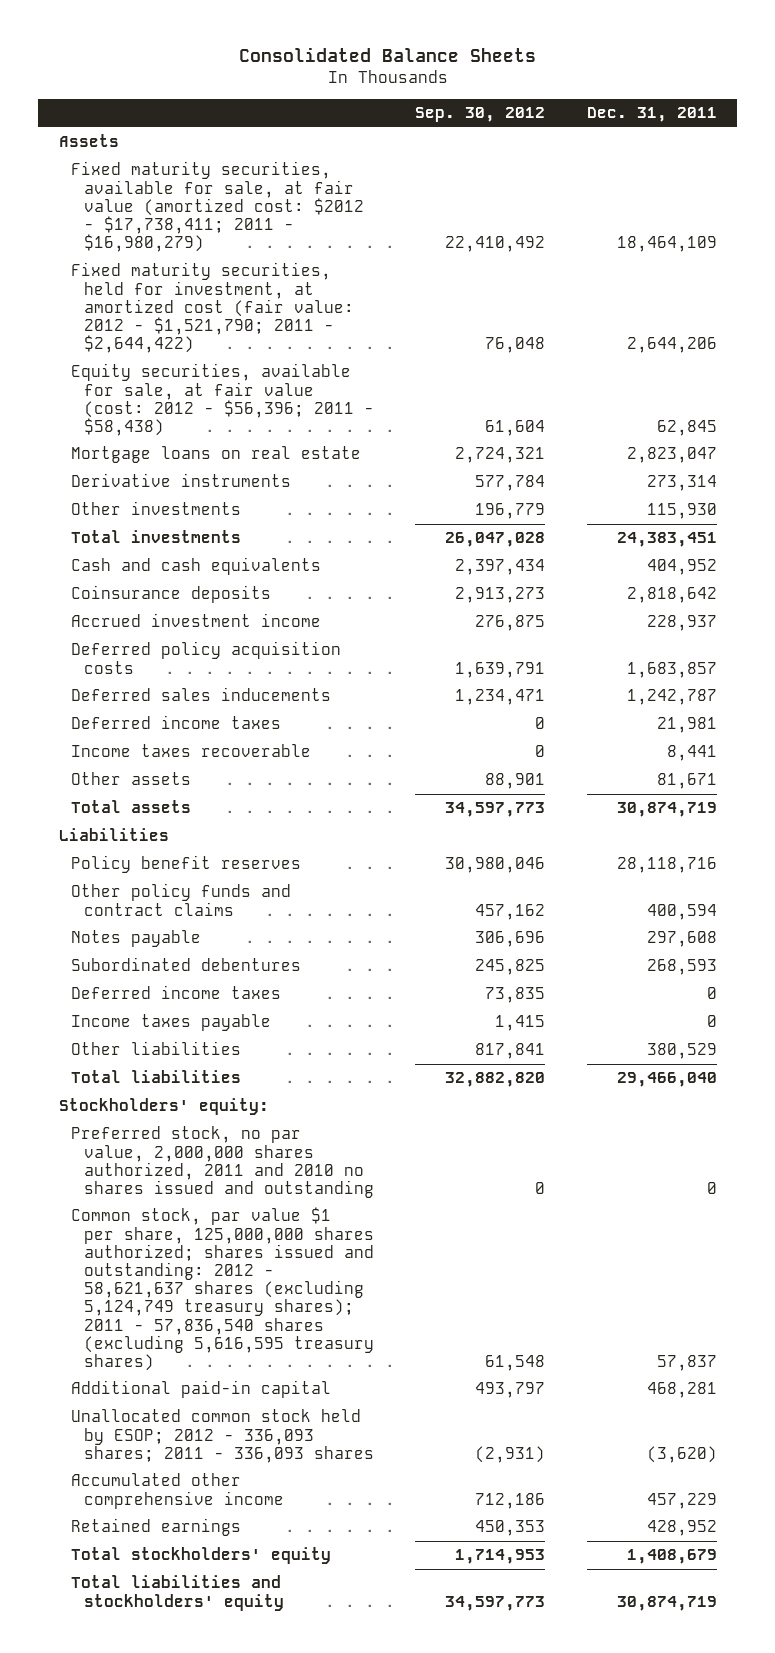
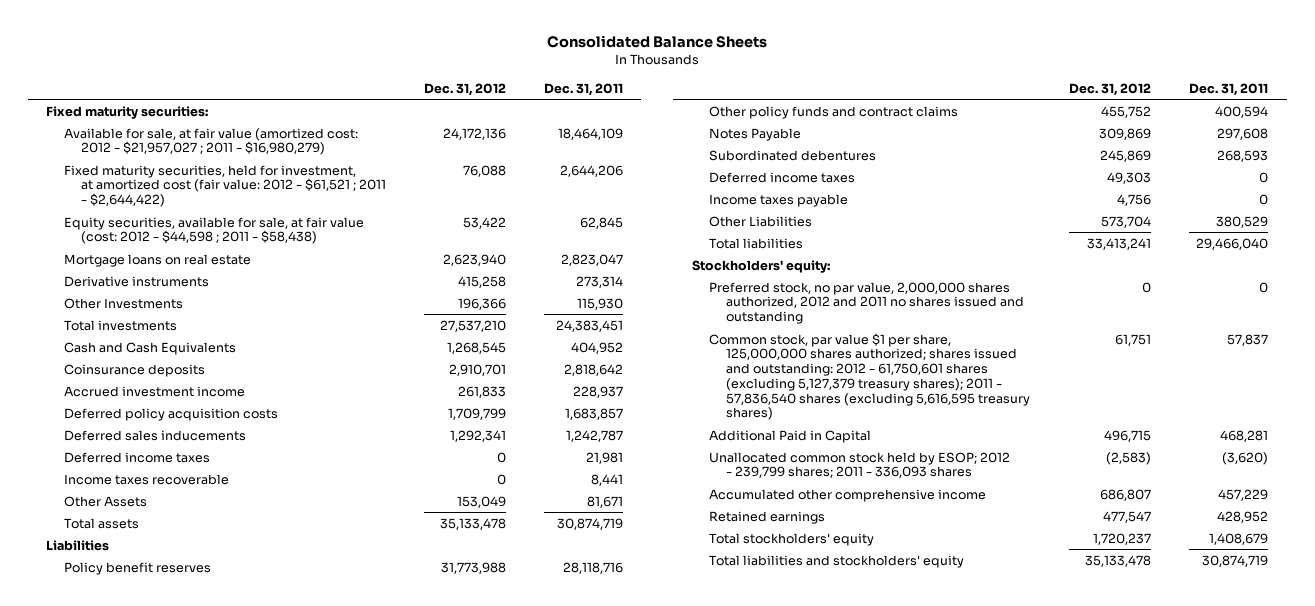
[415,107,546,123] Sep. 30, 2012 -> none
none -> [423,82,506,96] Dec. 31, 2012
[58,134,119,148] Assets -> none
none -> [46,105,209,119] Fixed maturity securities:
[71,161,365,253] Fixed maturity securities, available for sale, at fair value (amortized cost: $2012 - $17,738,411; 2011 - $16,980,279) -> [63,127,358,156] Available for sale, at fair value (amortized cost: 2012 - $21,957,027 ; 2011 - $16,980,279)
[71,262,355,354] Fixed maturity securities, held for investment, at amortized cost (fair value: 2012 - $1,521,790; 2011 - $2,644,422) -> [63,164,386,208] Fixed maturity securities, held for investment, at amortized cost (fair value: 2012 - $61,521 ; 2011 - $2,644,422)
[71,363,375,436] Equity securities, available for sale, at fair value (cost: 2012 - $56,396; 2011 - $58,438) -> [63,216,364,245] Equity securities, available for sale, at fair value (cost: 2012 - $44,598 ; 2011 - $58,438)
[71,501,242,516] Other investments -> [63,297,183,309] Other Investments
[71,557,322,576] Cash and cash equivalents -> [63,341,236,355] Cash and Cash Equivalents
[71,772,192,786] Other assets -> [63,495,147,507] Other Assets
[71,930,202,948] Notes payable -> [709,127,802,141] Notes Payable
[71,1041,242,1056] Other liabilities -> [709,215,813,227] Other Liabilities
[71,1126,375,1198] Preferred stock, no par value, 2,000,000 shares authorized, 2011 and 2010 no shares issued and outstanding -> [709,281,1025,325] Preferred stock, no par value, 2,000,000 shares authorized, 2012 and 2011 no shares issued and outstanding
[71,1207,375,1371] Common stock, par value $1 per share, 125,000,000 shares authorized; shares issued and outstanding: 2012 - 58,621,637 shares (excluding 5,124,749 treasury shares); 2011 - 57,836,540 shares (excluding 5,616,595 treasury shares) -> [709,332,1031,421] Common stock, par value $1 per share, 125,000,000 shares authorized; shares issued and outstanding: 2012 - 61,750,601 shares (excluding 5,127,379 treasury shares); 2011 - 57,836,540 shares (excluding 5,616,595 treasury shares)
[71,1380,332,1399] Additional paid-in capital -> [709,429,872,443] Additional Paid in Capital
[71,1409,375,1463] Unallocated common stock held by ESOP; 2012 - 336,093 shares; 2011 - 336,093 shares -> [709,451,1011,479] Unallocated common stock held by ESOP; 2012 - 239,799 shares; 2011 - 336,093 shares

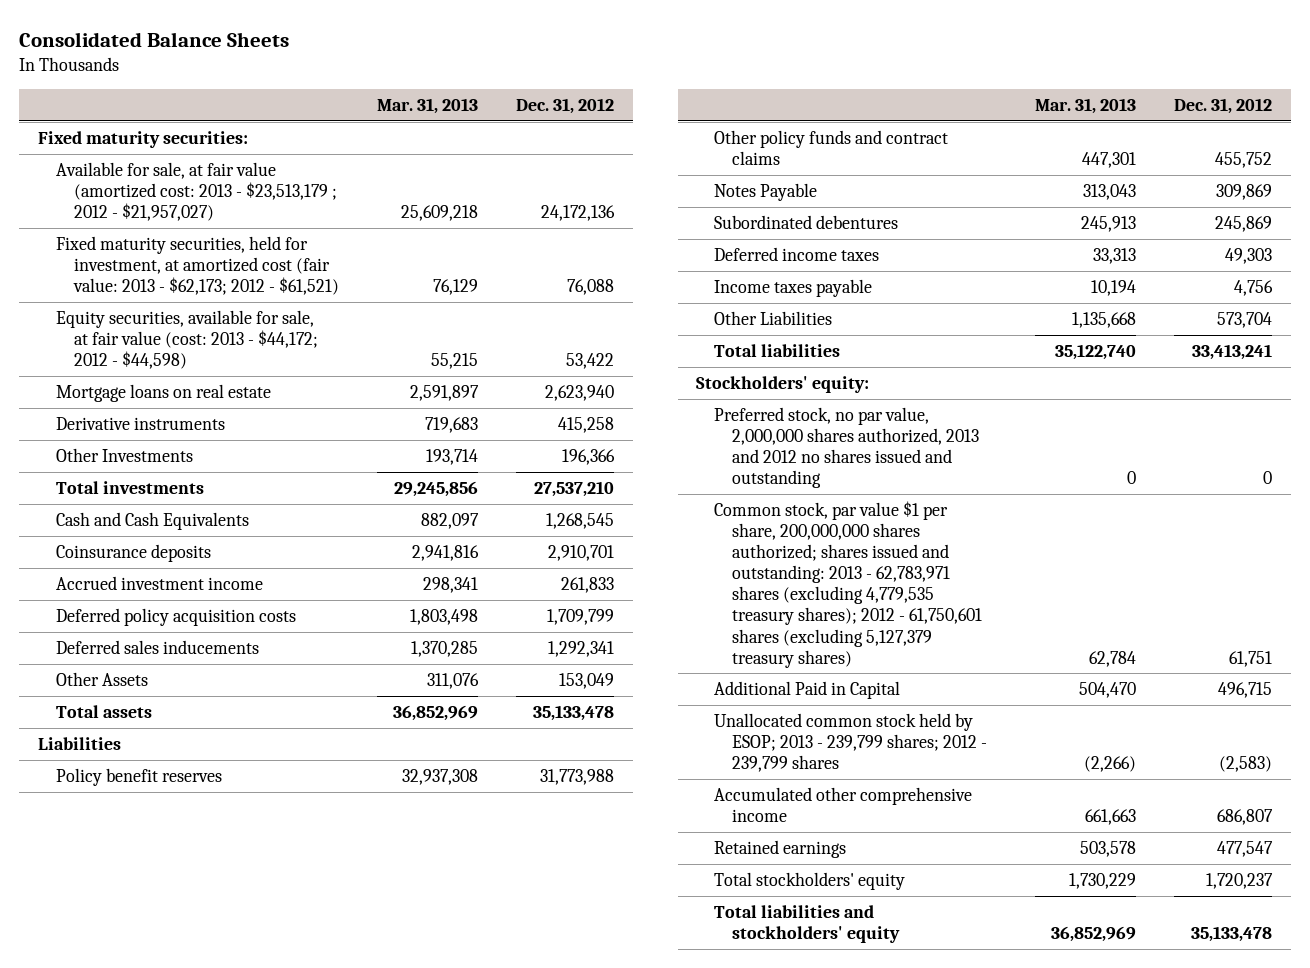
[543,82,623,96] Dec. 31, 2011 -> none
none -> [377,98,479,115] Mar. 31, 2013
[63,127,358,156] Available for sale, at fair value (amortized cost: 2012 - $21,957,027 ; 2011 - $16,980,279) -> [56,161,338,222] Available for sale, at fair value (amortized cost: 2013 - $23,513,179 ; 2012 - $21,957,027)
[63,164,386,208] Fixed maturity securities, held for investment, at amortized cost (fair value: 2012 - $61,521 ; 2011 - $2,644,422) -> [56,235,340,296] Fixed maturity securities, held for investment, at amortized cost (fair value: 2013 - $62,173; 2012 - $61,521)
[63,216,364,245] Equity securities, available for sale, at fair value (cost: 2012 - $44,598 ; 2011 - $58,438) -> [56,309,319,370] Equity securities, available for sale, at fair value (cost: 2013 - $44,172; 2012 - $44,598)
[63,451,210,463] Deferred income taxes -> none
[63,473,229,485] Income taxes recoverable -> none
[709,281,1025,325] Preferred stock, no par value, 2,000,000 shares authorized, 2012 and 2011 no shares issued and outstanding -> [714,406,980,489] Preferred stock, no par value, 2,000,000 shares authorized, 2013 and 2012 no shares issued and outstanding
[709,332,1031,421] Common stock, par value $1 per share, 125,000,000 shares authorized; shares issued and outstanding: 2012 - 61,750,601 shares (excluding 5,127,379 treasury shares); 2011 - 57,836,540 shares (excluding 5,616,595 treasury shares) -> [714,500,983,668] Common stock, par value $1 per share, 200,000,000 shares authorized; shares issued and outstanding: 2013 - 62,783,971 shares (excluding 4,779,535 treasury shares); 2012 - 61,750,601 shares (excluding 5,127,379 treasury shares)
[709,451,1011,479] Unallocated common stock held by ESOP; 2012 - 239,799 shares; 2011 - 336,093 shares -> [714,712,988,773] Unallocated common stock held by ESOP; 2013 - 239,799 shares; 2012 - 239,799 shares

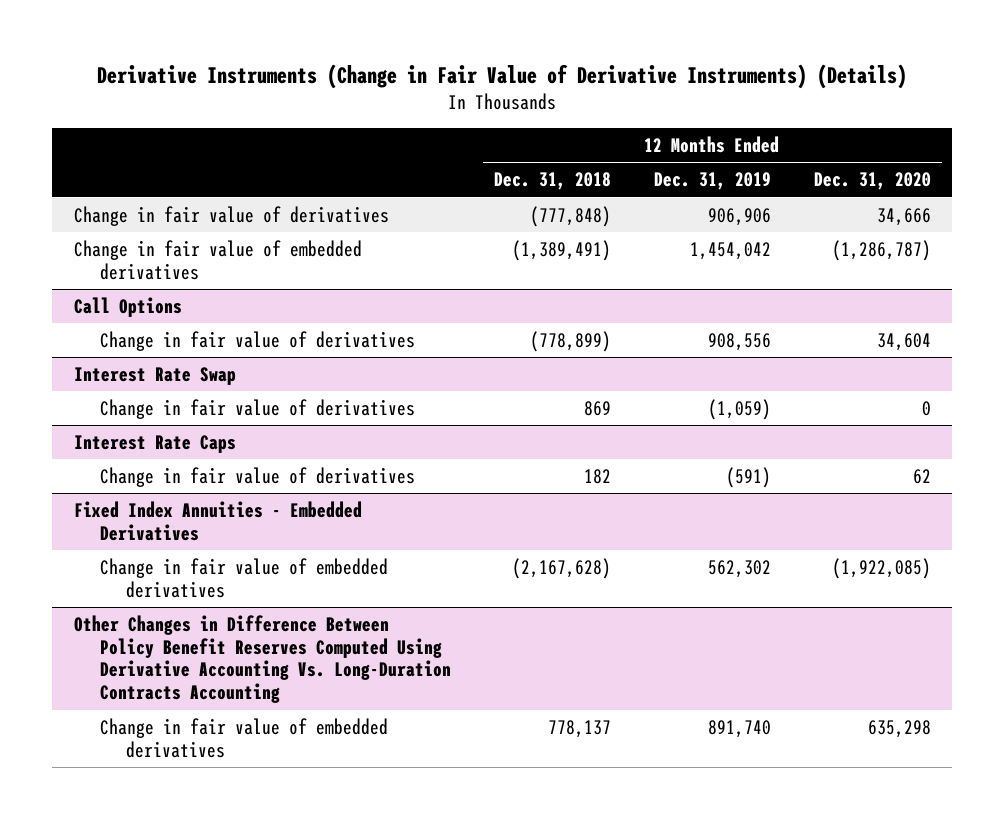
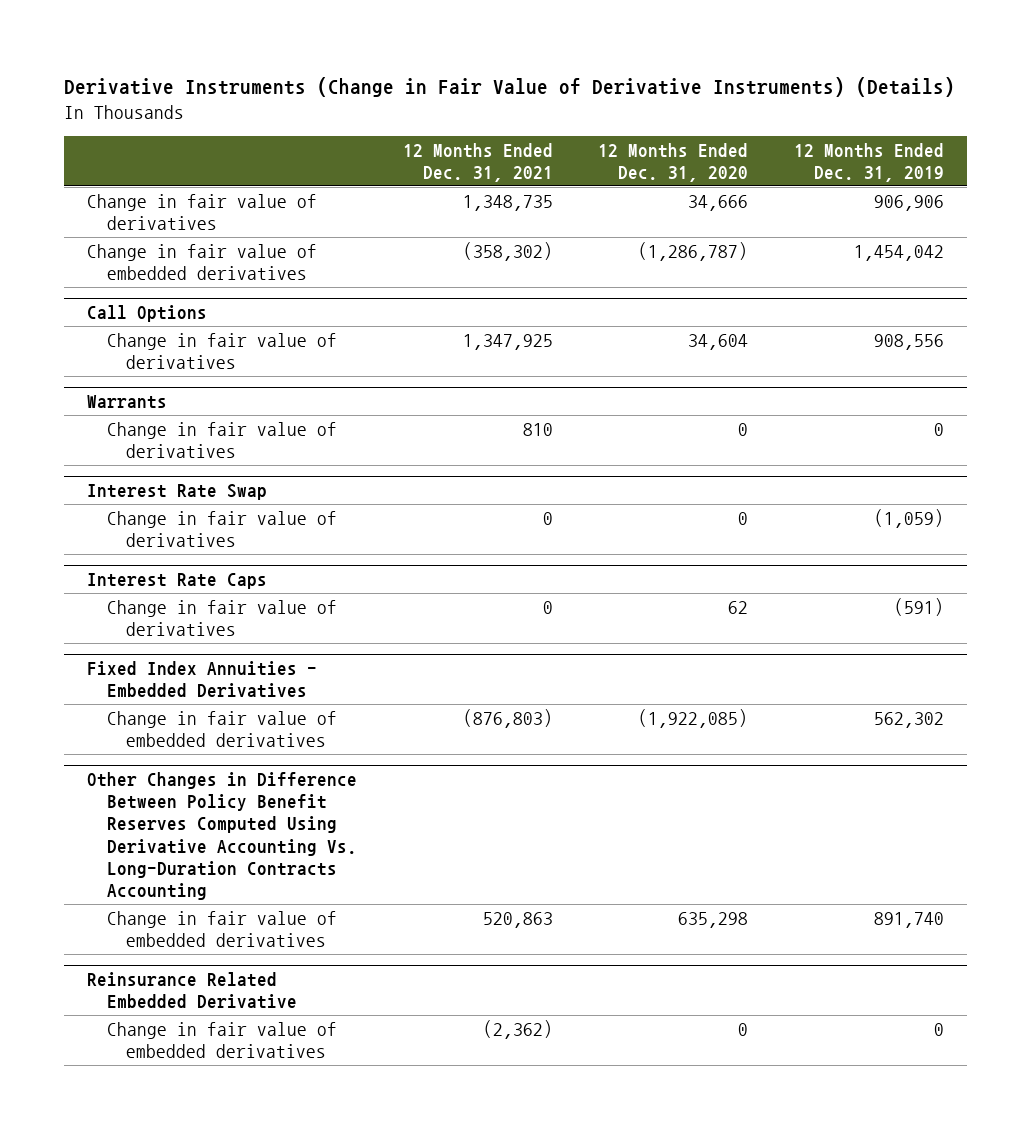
[493,172,611,191] Dec. 31, 2018 -> none
none -> [402,142,553,182] 12 Months Ended Dec. 31, 2021
none -> [87,394,168,409] Warrants
none -> [106,421,337,458] Change in fair value of derivatives
none -> [87,971,297,1010] Reinsurance Related Embedded Derivative
none -> [106,1021,337,1058] Change in fair value of embedded derivatives

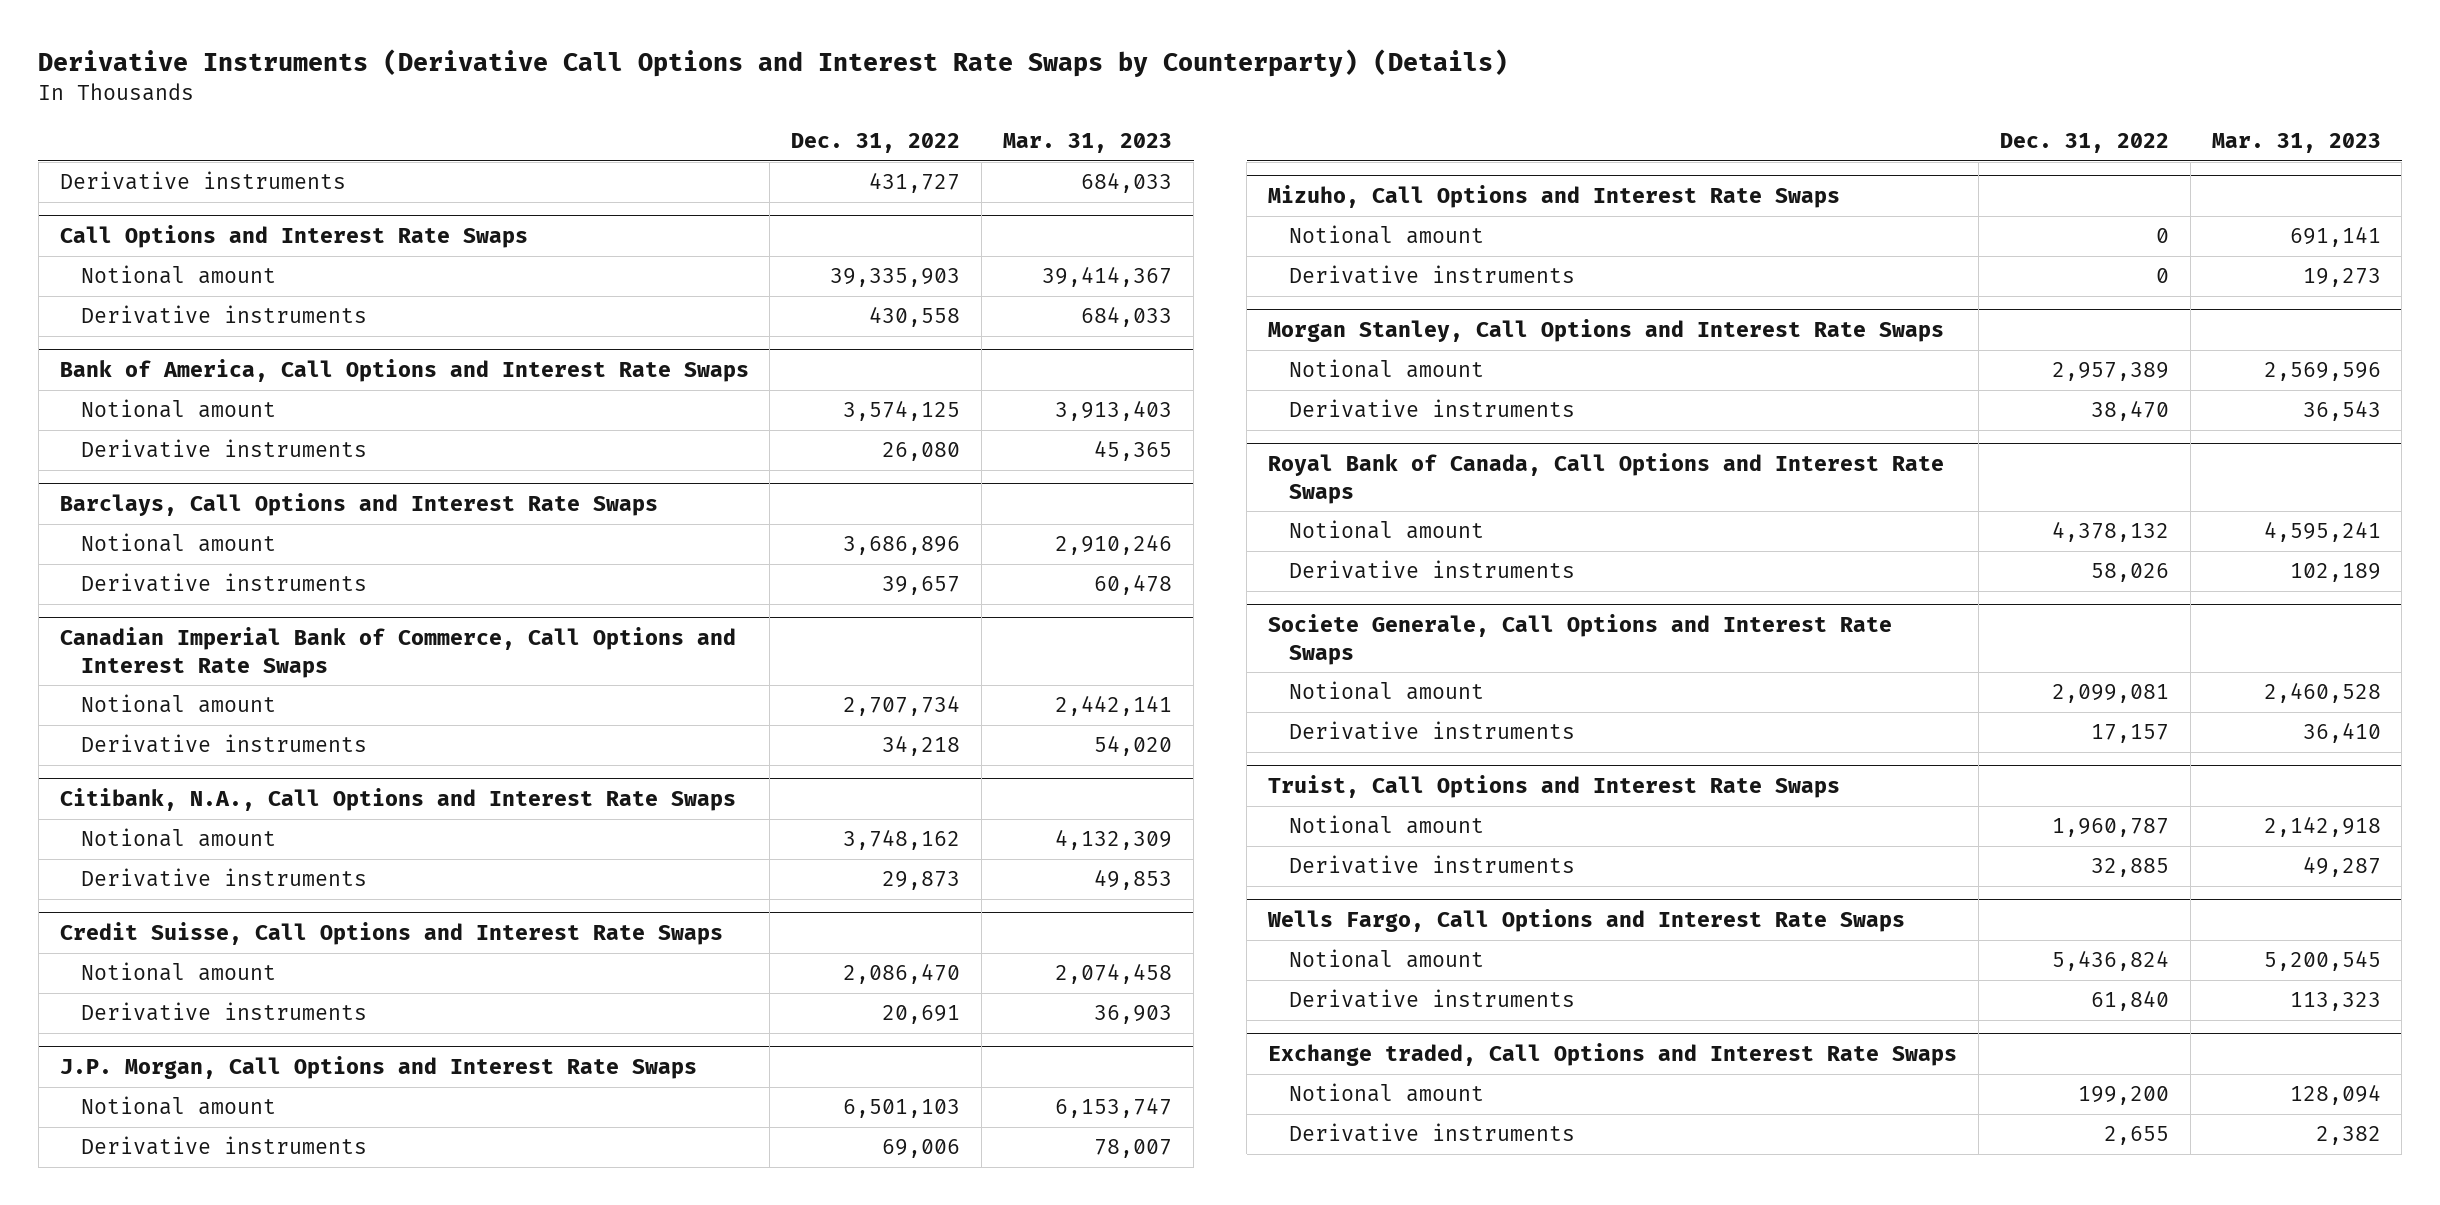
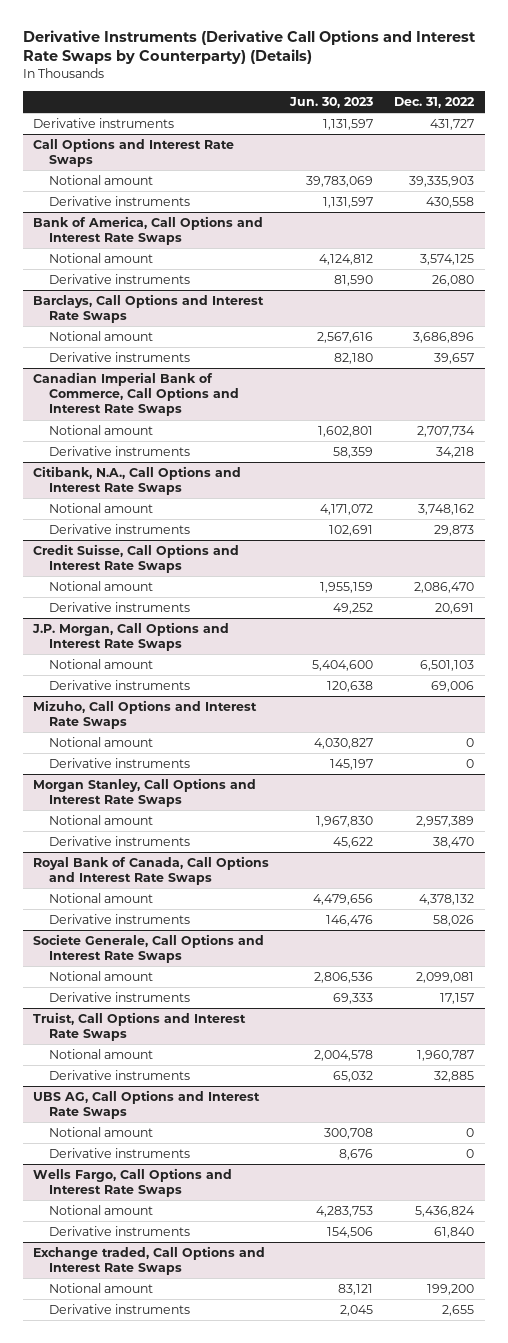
[1003,133,1173,154] Mar. 31, 2023 -> none
none -> [289,96,374,108] Jun. 30, 2023
none -> [33,1090,261,1120] UBS AG, Call Options and Interest Rate Swaps
none -> [49,1127,154,1138] Notional amount
none -> [49,1148,191,1159] Derivative instruments

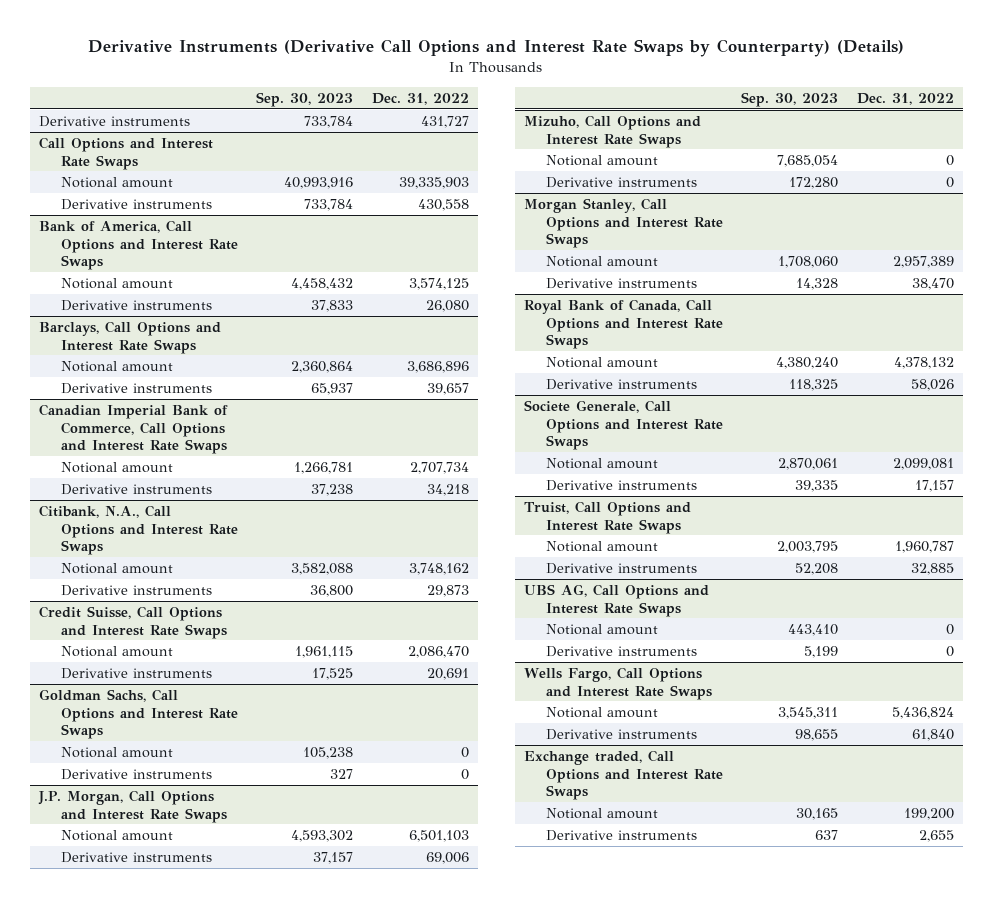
[289,96,374,108] Jun. 30, 2023 -> none
none -> [256,91,354,107] Sep. 30, 2023
none -> [38,688,239,740] Goldman Sachs, Call Options and Interest Rate Swaps
none -> [61,746,174,758] Notional amount
none -> [61,768,213,780] Derivative instruments

